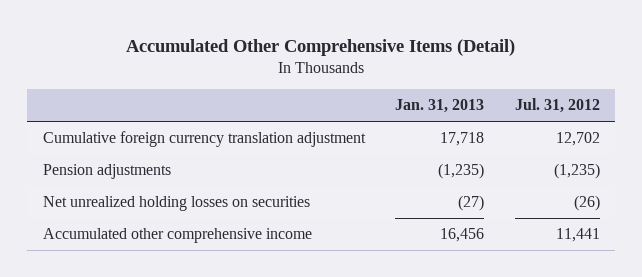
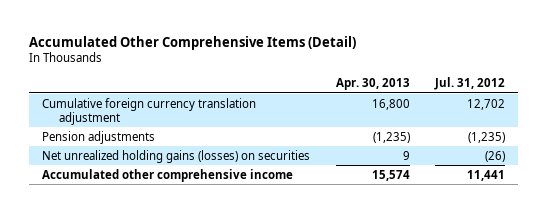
[395,99,485,114] Jan. 31, 2013 -> none
none -> [335,78,410,91] Apr. 30, 2013
[42,196,310,212] Net unrealized holding losses on securities -> [42,149,311,163] Net unrealized holding gains (losses) on securities

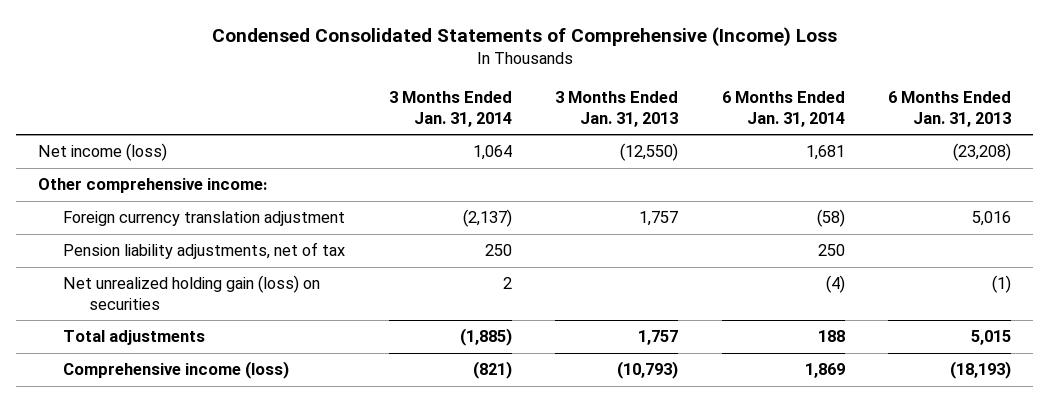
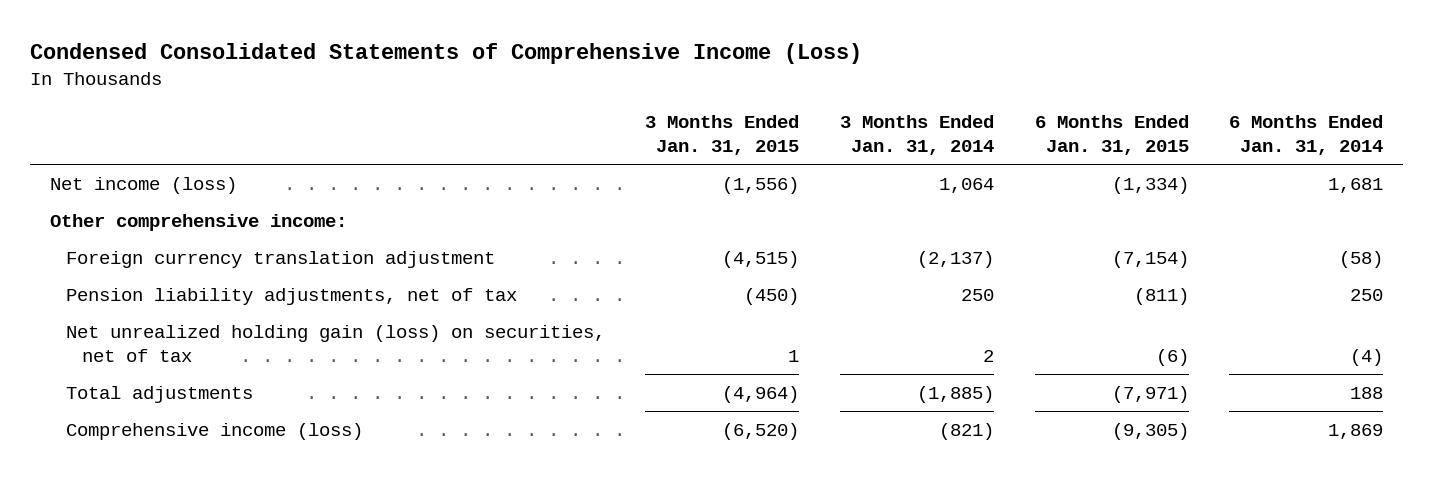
[211,27,837,47] Condensed Consolidated Statements of Comprehensive (Income) Loss -> [29,43,862,65] Condensed Consolidated Statements of Comprehensive Income (Loss)
[555,91,679,127] 3 Months Ended Jan. 31, 2013 -> none
[888,91,1012,127] 6 Months Ended Jan. 31, 2013 -> none
none -> [645,115,800,156] 3 Months Ended Jan. 31, 2015
none -> [1034,115,1189,156] 6 Months Ended Jan. 31, 2015
[63,275,321,310] Net unrealized holding gain (loss) on securities -> [65,324,605,362] Net unrealized holding gain (loss) on securities, net of tax

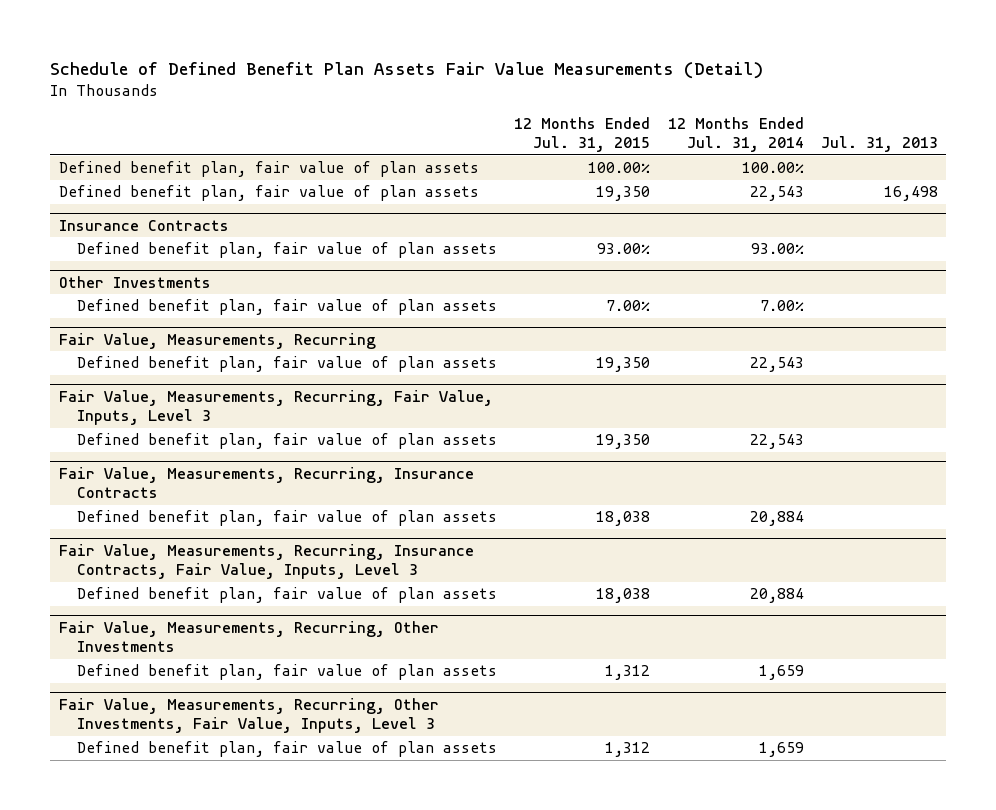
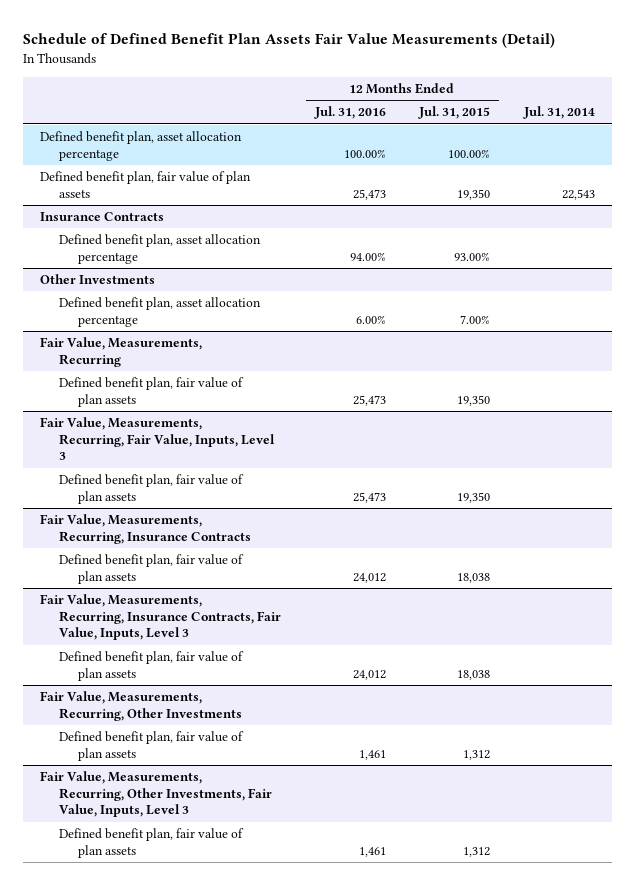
[667,116,804,153] 12 Months Ended Jul. 31, 2014 -> none
[820,136,938,153] Jul. 31, 2013 -> none
none -> [313,106,386,120] Jul. 31, 2016
none -> [522,106,595,120] Jul. 31, 2014
[58,161,479,178] Defined benefit plan, fair value of plan assets -> [40,131,243,161] Defined benefit plan, asset allocation percentage
[77,242,498,259] Defined benefit plan, fair value of plan assets -> [59,234,262,264] Defined benefit plan, asset allocation percentage
[77,299,498,316] Defined benefit plan, fair value of plan assets -> [59,297,262,327] Defined benefit plan, asset allocation percentage

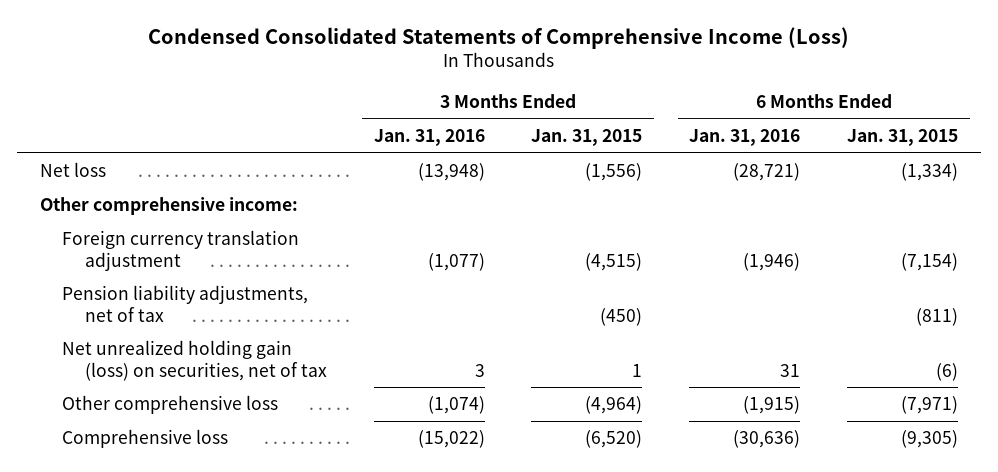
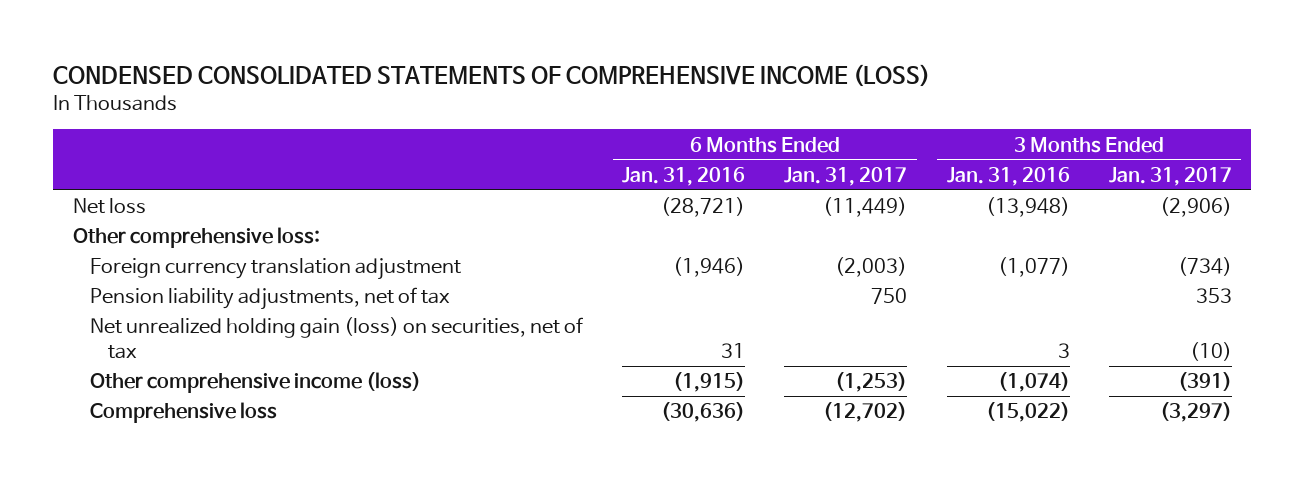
[148,26,850,49] Condensed Consolidated Statements of Comprehensive Income (Loss) -> [53,64,931,88] CONDENSED CONSOLIDATED STATEMENTS OF COMPREHENSIVE INCOME (LOSS)
[531,129,643,147] Jan. 31, 2015 -> none
[847,129,959,147] Jan. 31, 2015 -> none
none -> [784,166,908,186] Jan. 31, 2017
none -> [1108,166,1232,186] Jan. 31, 2017
[40,197,299,216] Other comprehensive income: -> [72,227,320,249] Other comprehensive loss:
[62,395,279,415] Other comprehensive loss -> [90,372,422,394] Other comprehensive income (loss)

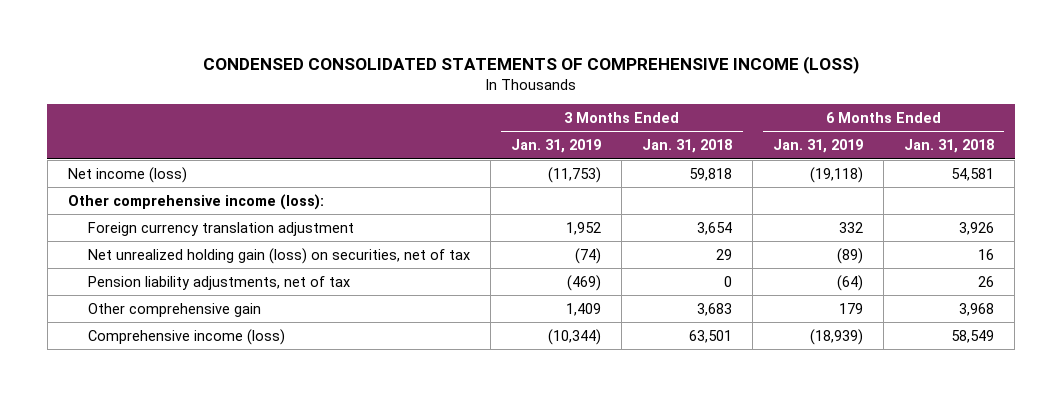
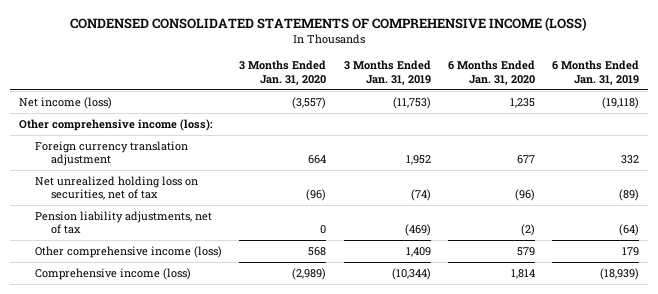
[642,139,733,154] Jan. 31, 2018 -> none
[904,139,995,154] Jan. 31, 2018 -> none
none -> [239,60,327,85] 3 Months Ended Jan. 31, 2020
none -> [447,60,535,85] 6 Months Ended Jan. 31, 2020
[88,247,471,264] Net unrealized holding gain (loss) on securities, net of tax -> [35,176,199,201] Net unrealized holding loss on securities, net of tax
[88,302,262,317] Other comprehensive gain -> [35,246,223,259] Other comprehensive income (loss)

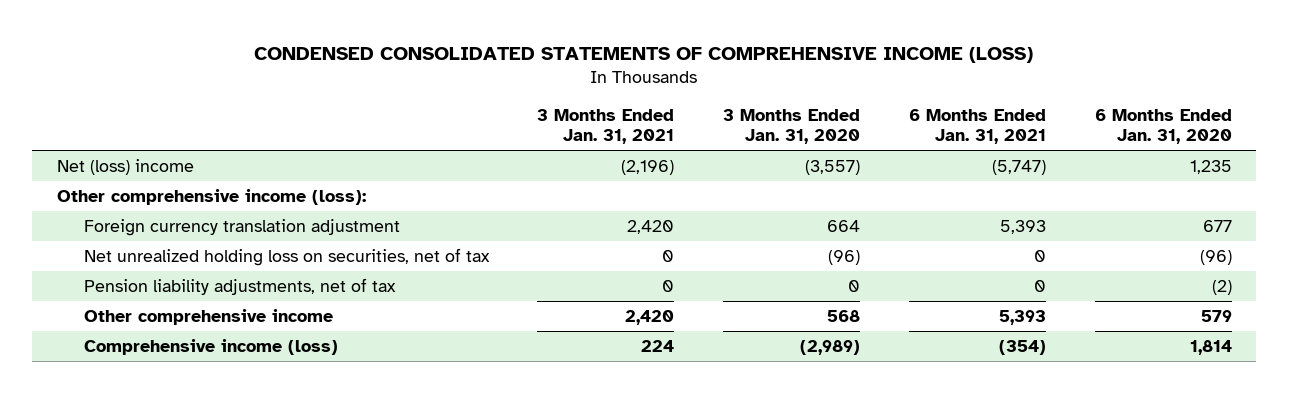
[343,60,431,85] 3 Months Ended Jan. 31, 2019 -> none
[552,60,640,85] 6 Months Ended Jan. 31, 2019 -> none
none -> [537,109,675,145] 3 Months Ended Jan. 31, 2021
none -> [909,109,1047,145] 6 Months Ended Jan. 31, 2021
[19,97,113,110] Net income (loss) -> [56,158,194,175] Net (loss) income
[35,246,223,259] Other comprehensive income (loss) -> [83,308,333,325] Other comprehensive income

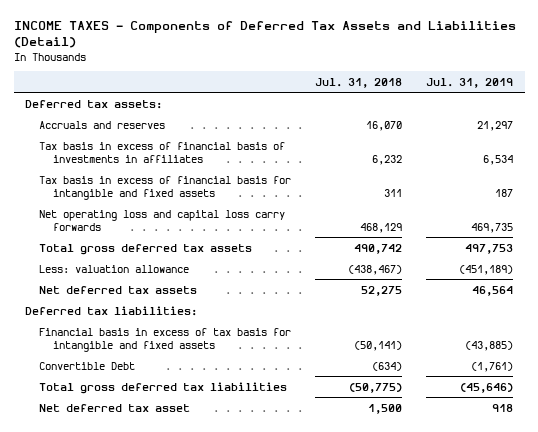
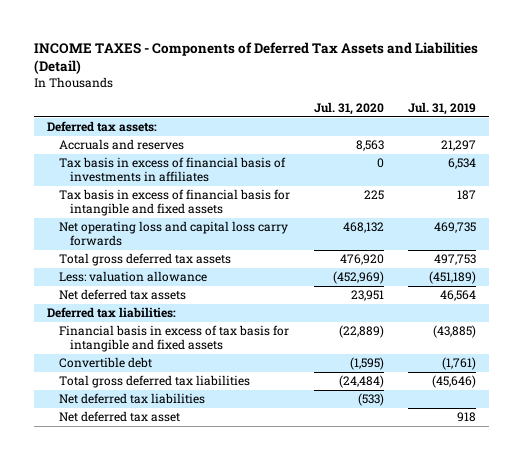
[314,77,402,88] Jul. 31, 2018 -> none
none -> [313,102,384,116] Jul. 31, 2020
[39,361,136,370] Convertible Debt -> [58,357,152,369] Convertible debt
none -> [58,393,205,405] Net deferred tax liabilities

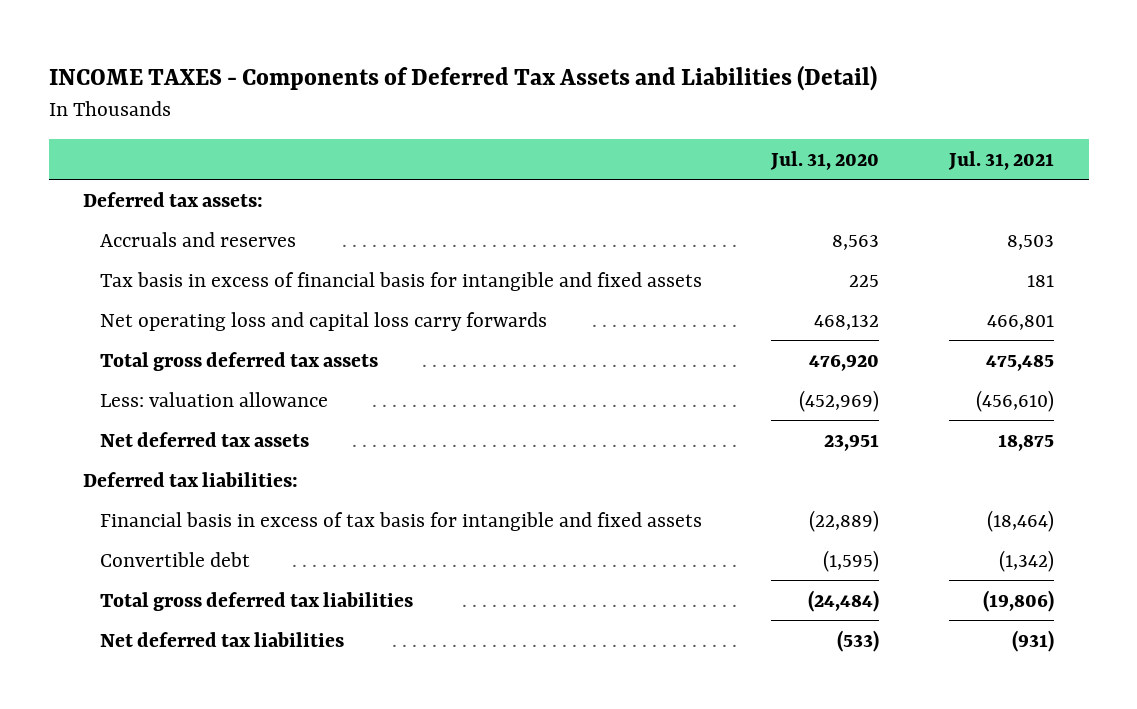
[408,102,477,116] Jul. 31, 2019 -> none
none -> [947,151,1054,171] Jul. 31, 2021
[58,157,286,183] Tax basis in excess of financial basis of investments in affiliates -> none
[58,411,180,423] Net deferred tax asset -> none

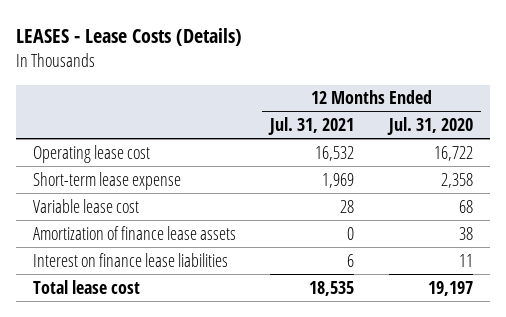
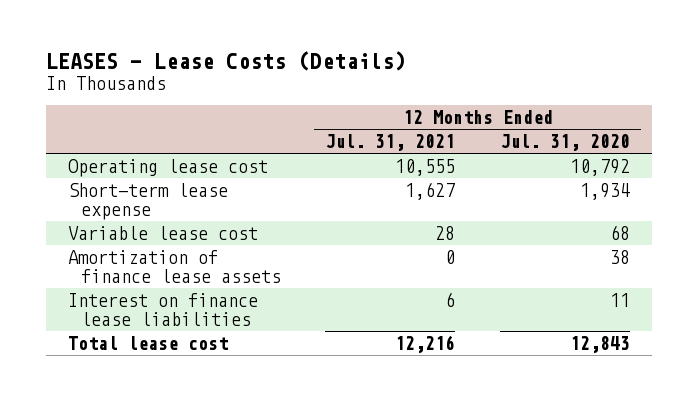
[315,145,355,161] 16,532 -> [395,159,456,177] 10,555
[433,145,473,161] 16,722 -> [569,159,630,177] 10,792
[322,172,355,188] 1,969 -> [405,182,456,201] 1,627
[440,172,473,188] 2,358 -> [579,183,630,201] 1,934
[309,280,355,296] 18,535 -> [395,335,456,354] 12,216
[427,280,473,296] 19,197 -> [569,336,630,354] 12,843

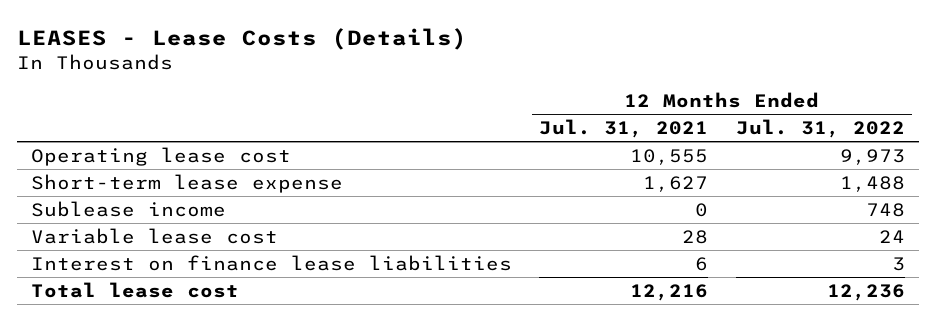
[499,134,630,152] Jul. 31, 2020 -> none
none -> [736,118,906,138] Jul. 31, 2022
none -> [30,200,226,217] Sublease income
[67,250,282,283] Amortization of finance lease assets -> none

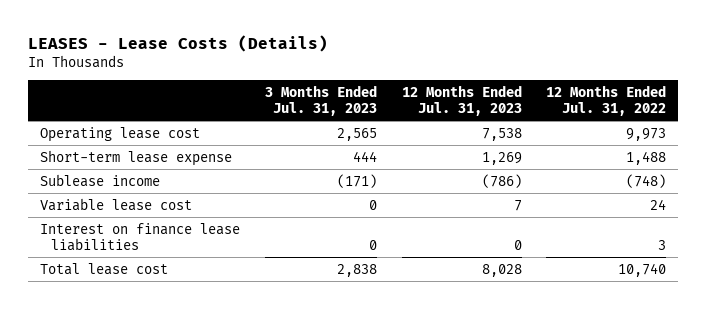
[539,118,709,138] Jul. 31, 2021 -> none
none -> [264,85,377,116] 3 Months Ended Jul. 31, 2023
none -> [401,85,522,116] 12 Months Ended Jul. 31, 2023
[866,202,906,217] 748 -> [626,173,667,188] (748)
[827,283,906,301] 12,236 -> [618,262,667,277] 10,740

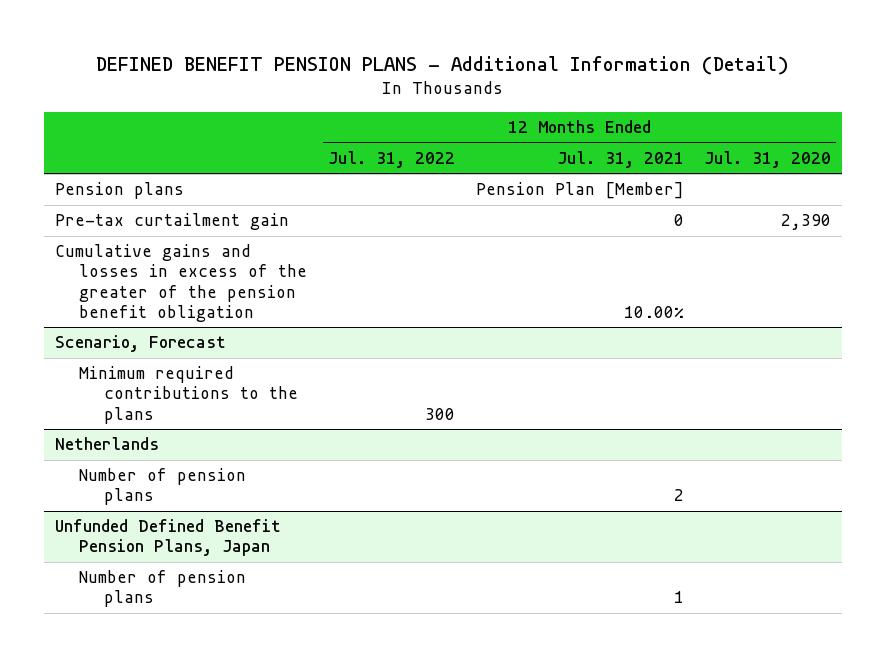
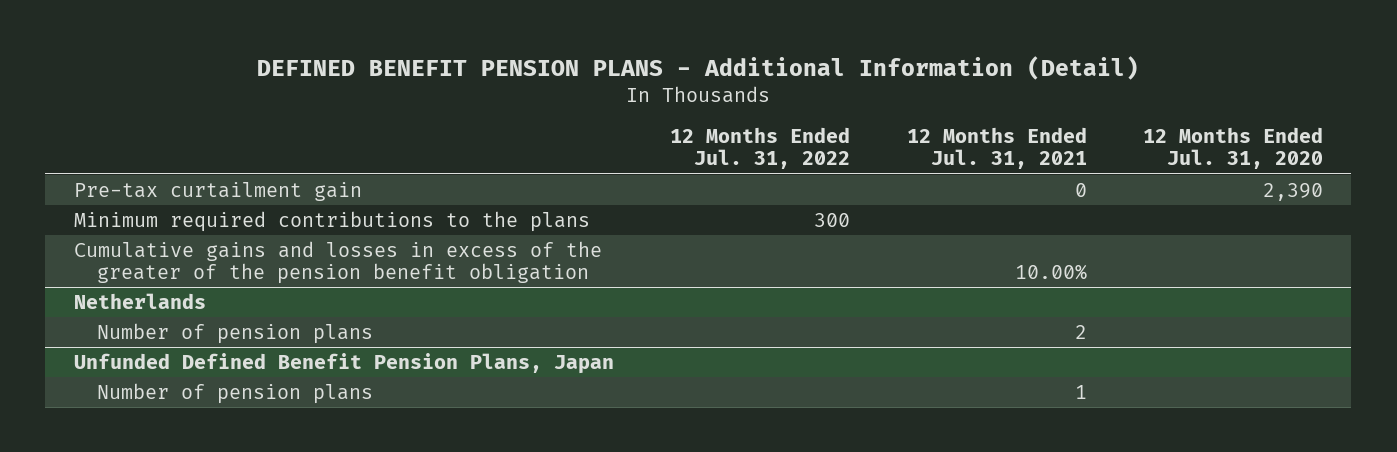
[54,182,184,200] Pension plans -> none
[54,335,226,353] Scenario, Forecast -> none
[54,244,308,322] Cumulative gains and losses in excess of the greater of the pension benefit obligation -> [73,240,602,285] Cumulative gains and losses in excess of the greater of the pension benefit obligation

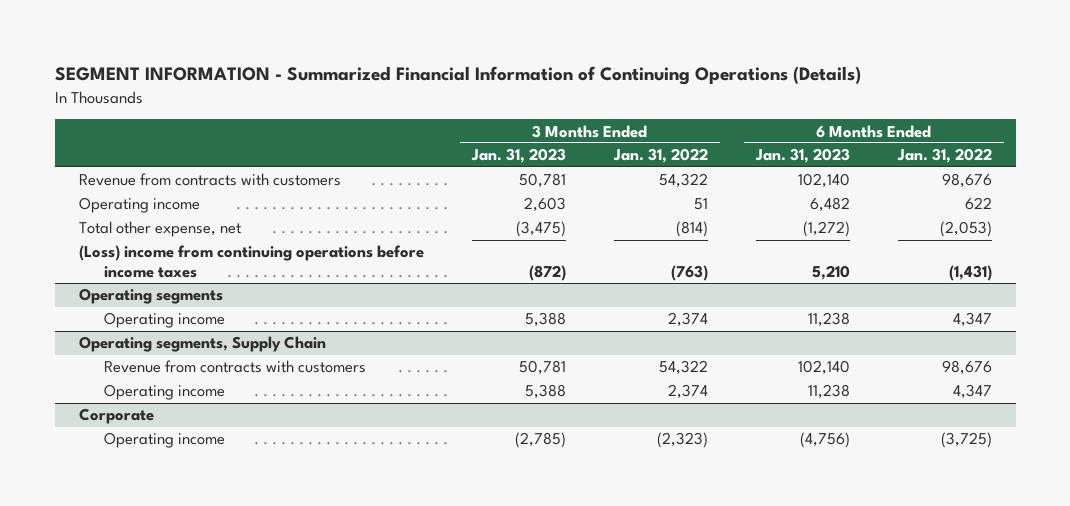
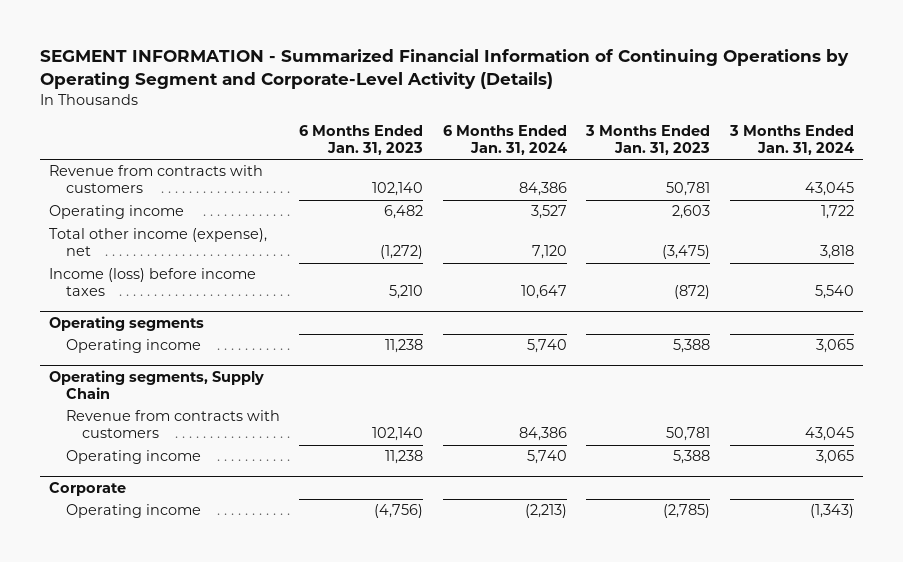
[54,66,861,86] SEGMENT INFORMATION - Summarized Financial Information of Continuing Operations (Details) -> [39,49,849,90] SEGMENT INFORMATION - Summarized Financial Information of Continuing Operations by Operating Segment and Corporate-Level Activity (Details)
[612,148,708,164] Jan. 31, 2022 -> none
[896,148,992,164] Jan. 31, 2022 -> none
none -> [442,124,567,155] 6 Months Ended Jan. 31, 2024
none -> [728,124,854,155] 3 Months Ended Jan. 31, 2024
[78,221,241,238] Total other expense, net -> [49,228,268,257] Total other income (expense), net
[78,245,424,278] (Loss) income from continuing operations before income taxes -> [49,268,257,297] Income (loss) before income taxes

